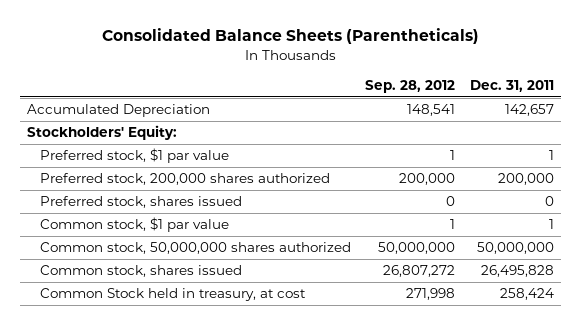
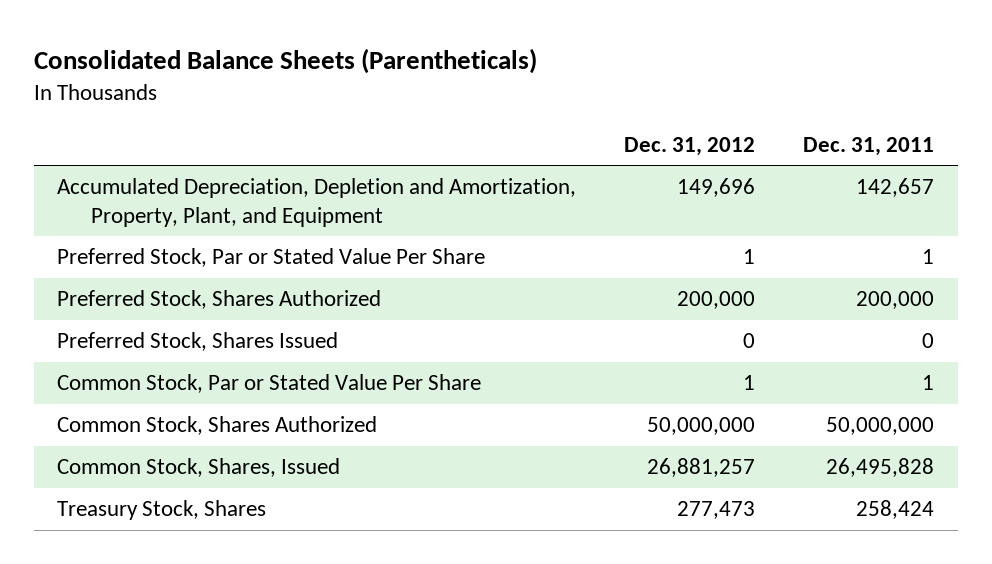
[365,79,456,93] Sep. 28, 2012 -> none
none -> [624,136,756,156] Dec. 31, 2012
[27,125,178,141] Stockholders' Equity: -> none
[27,104,211,118] Accumulated Depreciation -> [57,178,577,227] Accumulated Depreciation, Depletion and Amortization, Property, Plant, and Equipment
[39,148,229,164] Preferred stock, $1 par value -> [57,248,486,268] Preferred Stock, Par or Stated Value Per Share
[39,173,330,186] Preferred stock, 200,000 shares authorized -> [57,290,382,310] Preferred Stock, Shares Authorized
[39,196,242,209] Preferred stock, shares issued -> [57,332,339,352] Preferred Stock, Shares Issued
[39,217,229,233] Common stock, $1 par value -> [57,374,482,394] Common Stock, Par or Stated Value Per Share
[39,242,351,255] Common stock, 50,000,000 shares authorized -> [57,416,378,436] Common Stock, Shares Authorized
[39,265,242,278] Common stock, shares issued -> [57,458,341,478] Common Stock, Shares, Issued
[39,288,306,302] Common Stock held in treasury, at cost -> [57,500,267,521] Treasury Stock, Shares

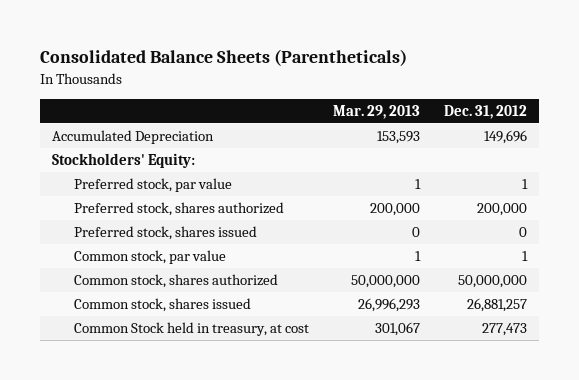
[803,136,935,156] Dec. 31, 2011 -> none
none -> [333,104,421,119] Mar. 29, 2013
[57,178,577,227] Accumulated Depreciation, Depletion and Amortization, Property, Plant, and Equipment -> [51,130,214,145] Accumulated Depreciation
none -> [51,153,195,169] Stockholders' Equity:
[57,248,486,268] Preferred Stock, Par or Stated Value Per Share -> [73,178,232,193] Preferred stock, par value
[57,290,382,310] Preferred Stock, Shares Authorized -> [73,202,284,217] Preferred stock, shares authorized
[57,332,339,352] Preferred Stock, Shares Issued -> [73,226,257,241] Preferred stock, shares issued
[57,374,482,394] Common Stock, Par or Stated Value Per Share -> [73,250,226,265] Common stock, par value
[57,416,378,436] Common Stock, Shares Authorized -> [73,274,278,289] Common stock, shares authorized
[57,458,341,478] Common Stock, Shares, Issued -> [73,298,251,313] Common stock, shares issued
[57,500,267,521] Treasury Stock, Shares -> [73,322,309,337] Common Stock held in treasury, at cost

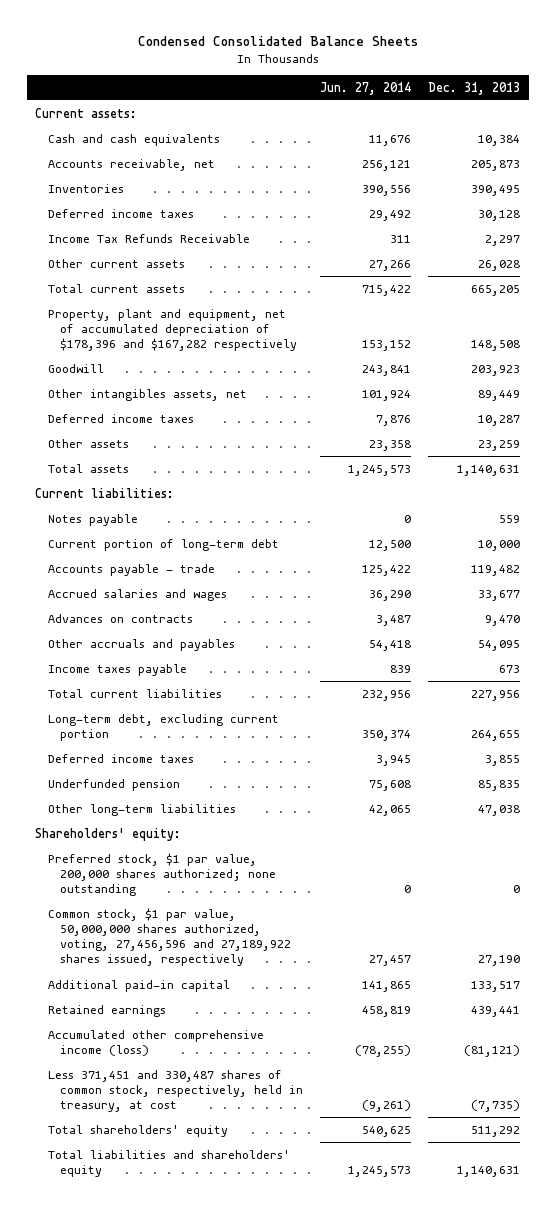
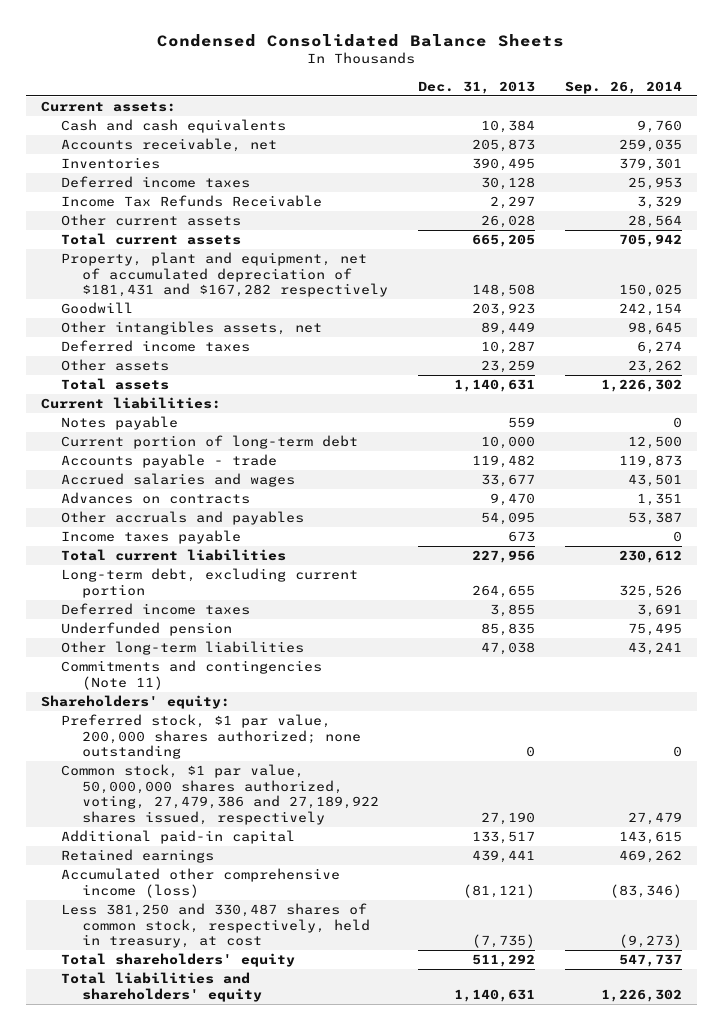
[320,81,412,95] Jun. 27, 2014 -> none
none -> [564,80,682,94] Sep. 26, 2014
[47,308,298,352] Property, plant and equipment, net of accumulated depreciation of $178,396 and $167,282 respectively -> [61,252,388,298] Property, plant and equipment, net of accumulated depreciation of $181,431 and $167,282 respectively
none -> [61,660,323,690] Commitments and contingencies (Note 11)
[47,907,292,967] Common stock, $1 par value, 50,000,000 shares authorized, voting, 27,456,596 and 27,189,922 shares issued, respectively -> [61,764,379,826] Common stock, $1 par value, 50,000,000 shares authorized, voting, 27,479,386 and 27,189,922 shares issued, respectively
[47,1069,304,1113] Less 371,451 and 330,487 shares of common stock, respectively, held in treasury, at cost -> [61,903,370,949] Less 381,250 and 330,487 shares of common stock, respectively, held in treasury, at cost

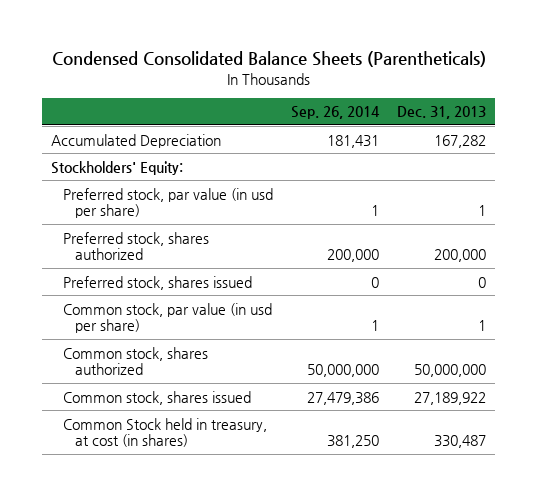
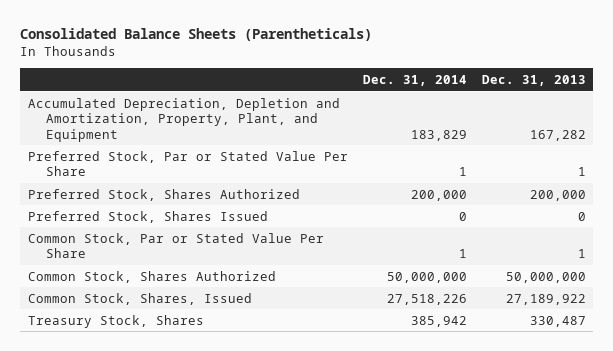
[51,51,486,68] Condensed Consolidated Balance Sheets (Parentheticals) -> [20,28,373,42] Consolidated Balance Sheets (Parentheticals)
[291,106,381,120] Sep. 26, 2014 -> none
none -> [362,74,467,86] Dec. 31, 2014
[51,160,184,175] Stockholders' Equity: -> none
[51,133,222,148] Accumulated Depreciation -> [27,97,340,142] Accumulated Depreciation, Depletion and Amortization, Property, Plant, and Equipment
[63,187,274,219] Preferred stock, par value (in usd per share) -> [27,150,348,177] Preferred Stock, Par or Stated Value Per Share
[63,231,210,261] Preferred stock, shares authorized -> [27,188,300,201] Preferred Stock, Shares Authorized
[63,275,253,290] Preferred stock, shares issued -> [27,210,268,223] Preferred Stock, Shares Issued
[63,302,273,334] Common stock, par value (in usd per share) -> [27,232,324,259] Common Stock, Par or Stated Value Per Share
[63,346,209,376] Common stock, shares authorized -> [27,270,276,283] Common Stock, Shares Authorized
[63,390,252,405] Common stock, shares issued -> [27,292,252,305] Common Stock, Shares, Issued
[63,417,268,448] Common Stock held in treasury, at cost (in shares) -> [27,314,204,328] Treasury Stock, Shares

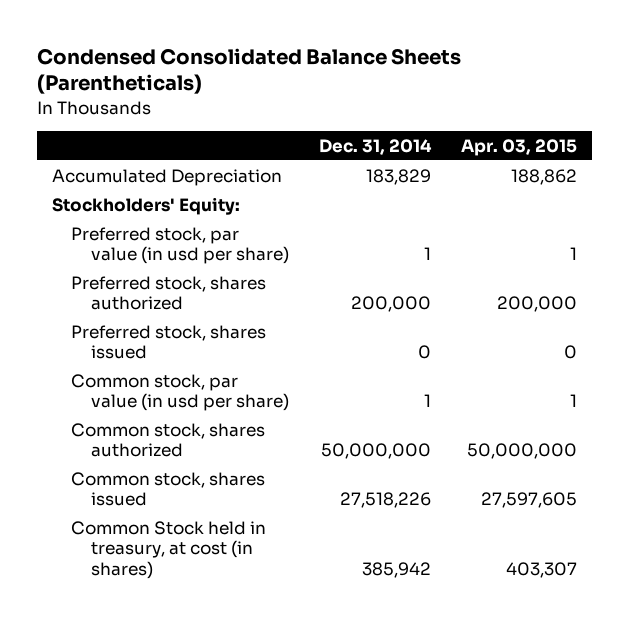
[20,28,373,42] Consolidated Balance Sheets (Parentheticals) -> [36,47,461,95] Condensed Consolidated Balance Sheets (Parentheticals)
[481,74,586,86] Dec. 31, 2013 -> none
none -> [460,138,577,156] Apr. 03, 2015
[27,97,340,142] Accumulated Depreciation, Depletion and Amortization, Property, Plant, and Equipment -> [51,168,282,186] Accumulated Depreciation
none -> [51,196,240,215] Stockholders' Equity:
[27,150,348,177] Preferred Stock, Par or Stated Value Per Share -> [71,226,289,265] Preferred stock, par value (in usd per share)
[27,188,300,201] Preferred Stock, Shares Authorized -> [71,275,267,311] Preferred stock, shares authorized
[27,210,268,223] Preferred Stock, Shares Issued -> [71,324,267,360] Preferred stock, shares issued
[27,232,324,259] Common Stock, Par or Stated Value Per Share -> [71,373,289,412] Common stock, par value (in usd per share)
[27,270,276,283] Common Stock, Shares Authorized -> [71,422,266,458] Common stock, shares authorized
[27,292,252,305] Common Stock, Shares, Issued -> [71,471,266,507] Common stock, shares issued
[27,314,204,328] Treasury Stock, Shares -> [71,520,267,579] Common Stock held in treasury, at cost (in shares)

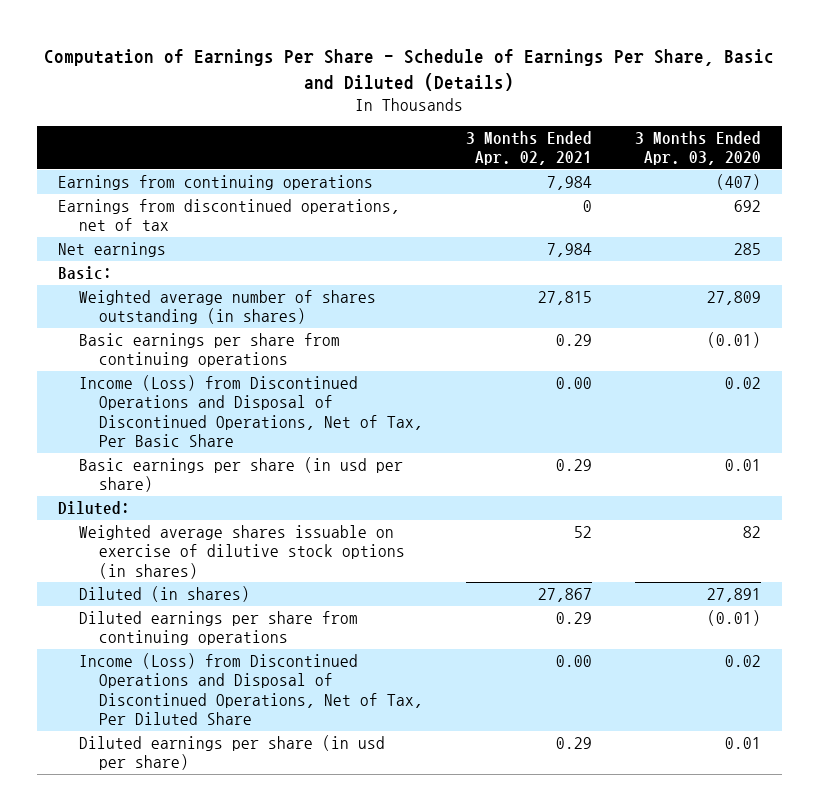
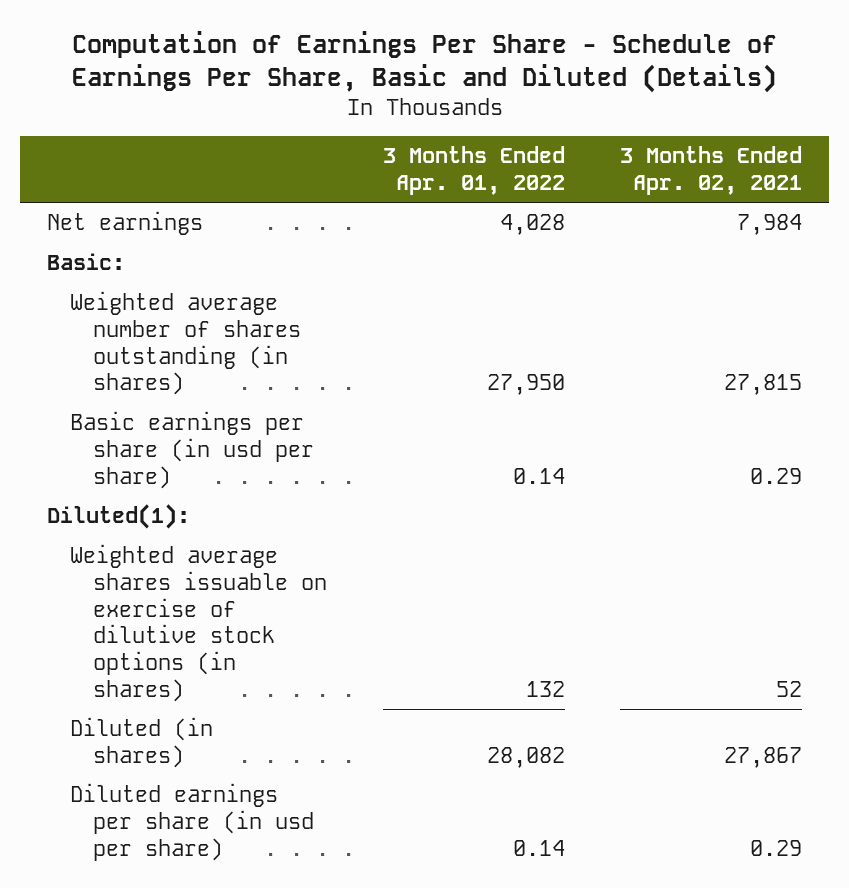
[634,130,761,166] 3 Months Ended Apr. 03, 2020 -> none
none -> [382,146,565,196] 3 Months Ended Apr. 01, 2022
[58,175,374,191] Earnings from continuing operations -> none
[58,199,401,232] Earnings from discontinued operations, net of tax -> none
[78,333,340,368] Basic earnings per share from continuing operations -> none
[78,375,424,448] Income (Loss) from Discontinued Operations and Disposal of Discontinued Operations, Net of Tax, Per Basic Share -> none
[58,501,131,516] Diluted: -> [47,504,191,530] Diluted(1):
[78,611,358,646] Diluted earnings per share from continuing operations -> none
[78,653,424,726] Income (Loss) from Discontinued Operations and Disposal of Discontinued Operations, Net of Tax, Per Diluted Share -> none

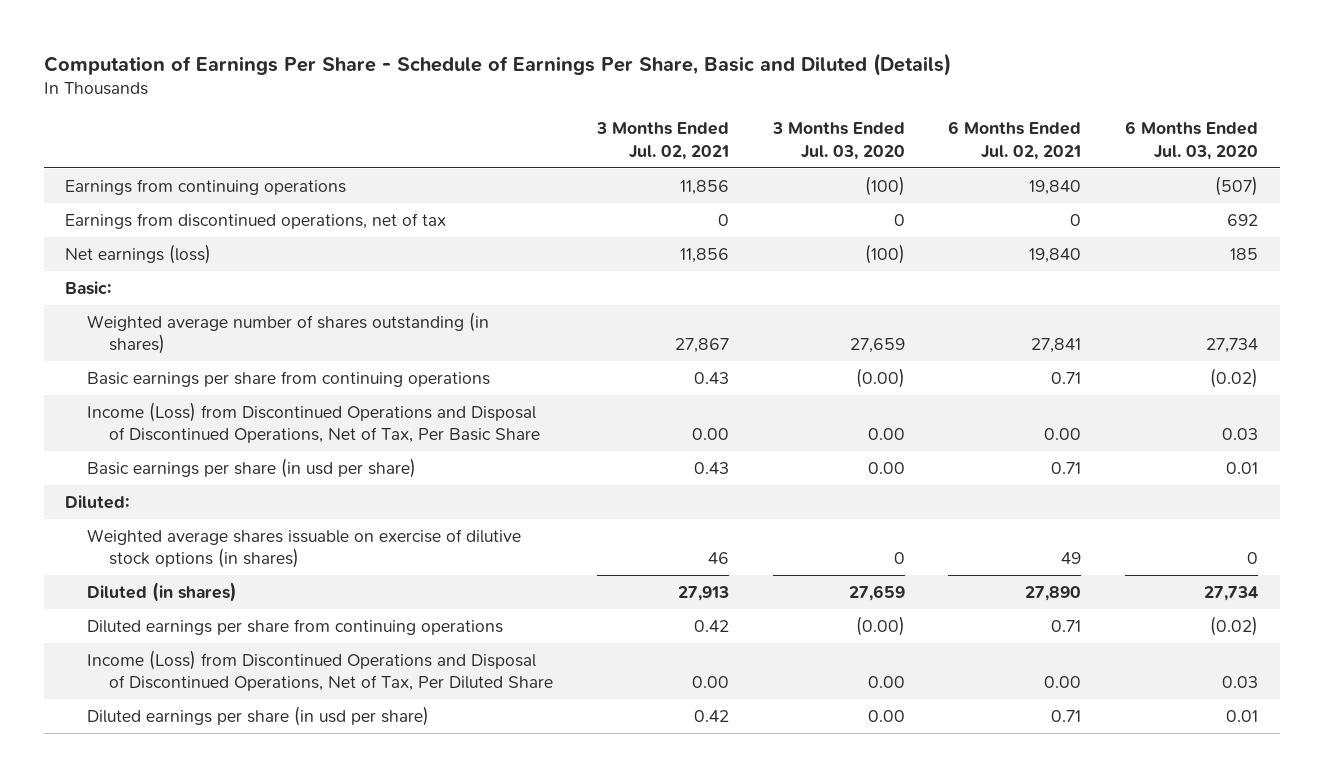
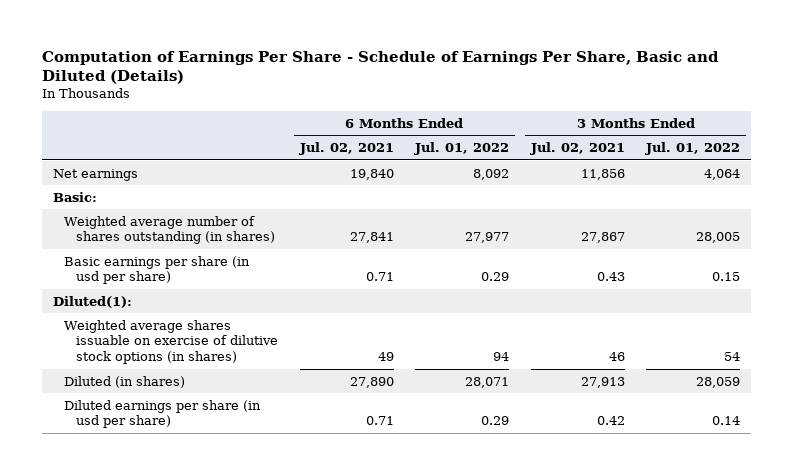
[771,122,905,161] 3 Months Ended Jul. 03, 2020 -> none
[1124,121,1258,161] 6 Months Ended Jul. 03, 2020 -> none
none -> [414,142,510,156] Jul. 01, 2022
none -> [645,142,741,156] Jul. 01, 2022
[65,178,347,195] Earnings from continuing operations -> none
[65,212,447,229] Earnings from discontinued operations, net of tax -> none
[65,243,212,264] Net earnings (loss) -> [52,168,138,181] Net earnings
[87,370,491,387] Basic earnings per share from continuing operations -> none
[87,401,541,444] Income (Loss) from Discontinued Operations and Disposal of Discontinued Operations, Net of Tax, Per Basic Share -> none
[65,494,130,509] Diluted: -> [52,295,132,308] Diluted(1):
[87,618,504,635] Diluted earnings per share from continuing operations -> none
[87,649,554,692] Income (Loss) from Discontinued Operations and Disposal of Discontinued Operations, Net of Tax, Per Diluted Share -> none

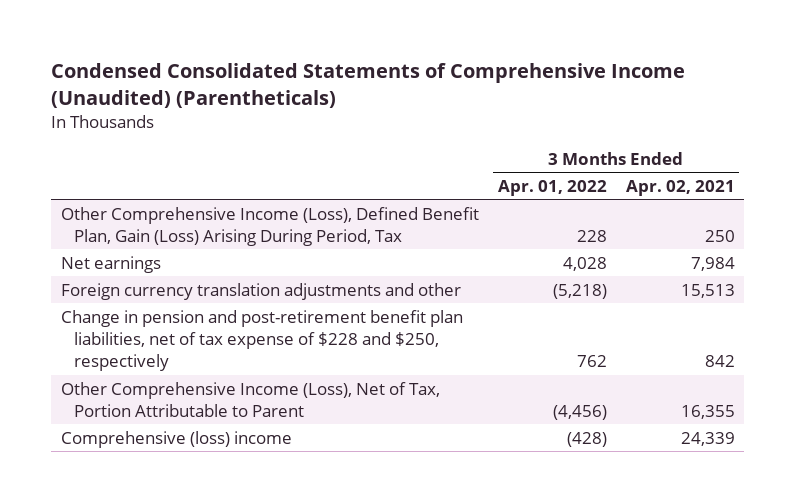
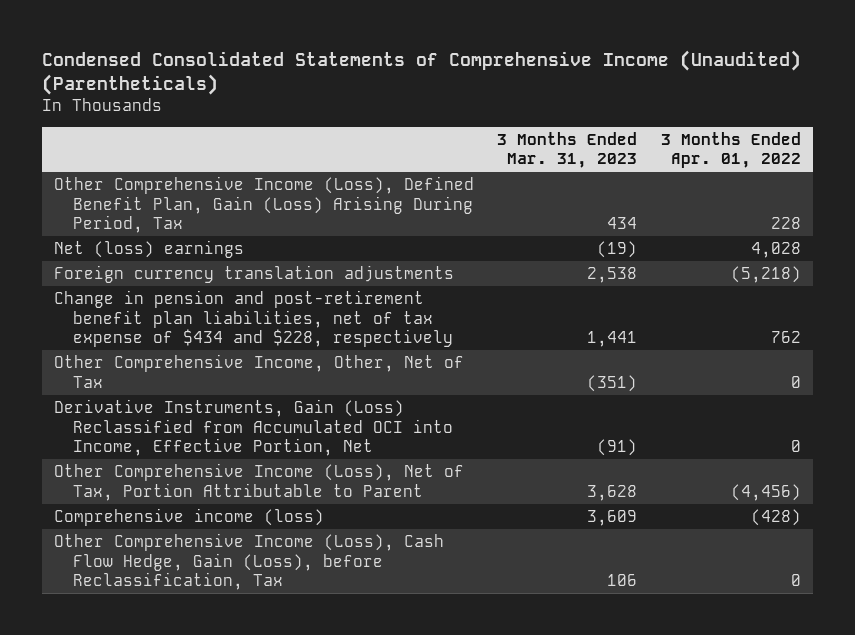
[625,180,735,197] Apr. 02, 2021 -> none
none -> [497,131,638,169] 3 Months Ended Mar. 31, 2023
[60,255,161,273] Net earnings -> [53,239,244,258] Net (loss) earnings
[60,282,461,300] Foreign currency translation adjustments and other -> [53,264,454,283] Foreign currency translation adjustments
[60,309,463,372] Change in pension and post-retirement benefit plan liabilities, net of tax expense of $228 and $250, respectively -> [53,289,453,348] Change in pension and post-retirement benefit plan liabilities, net of tax expense of $434 and $228, respectively
none -> [53,353,464,388] Other Comprehensive Income, Other, Net of Tax
none -> [53,398,453,457] Derivative Instruments, Gain (Loss) Reclassified from Accumulated OCI into Income, Effective Portion, Net
[60,430,292,448] Comprehensive (loss) income -> [53,507,324,526] Comprehensive income (loss)
none -> [53,532,444,591] Other Comprehensive Income (Loss), Cash Flow Hedge, Gain (Loss), before Reclassification, Tax

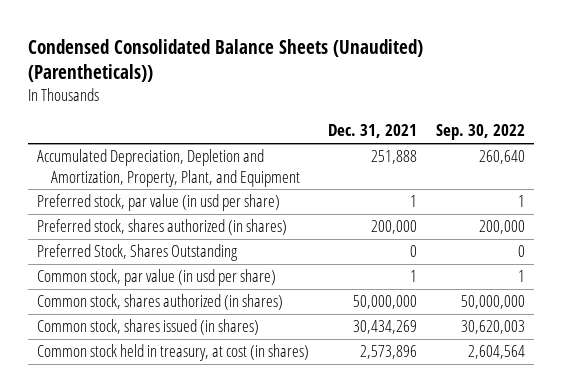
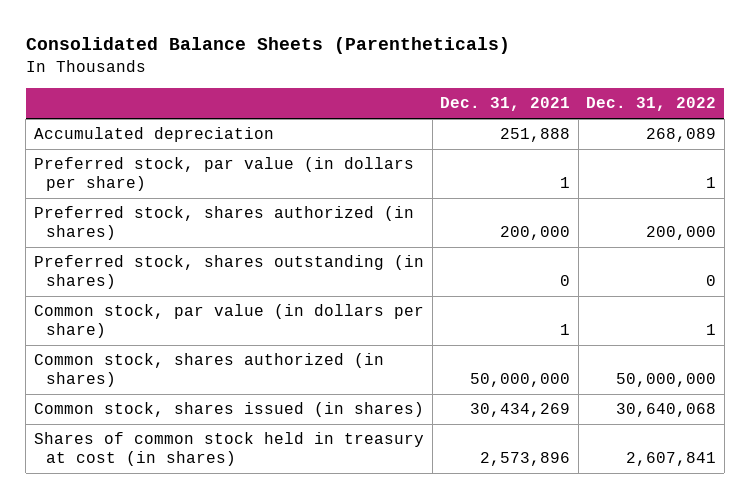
[27,38,423,83] Condensed Consolidated Balance Sheets (Unaudited) (Parentheticals)) -> [25,37,510,55] Consolidated Balance Sheets (Parentheticals)
[435,124,525,141] Sep. 30, 2022 -> none
none -> [586,97,717,112] Dec. 31, 2022
[37,149,301,187] Accumulated Depreciation, Depletion and Amortization, Property, Plant, and Equipment -> [33,127,274,143] Accumulated depreciation
[37,194,281,212] Preferred stock, par value (in usd per share) -> [33,157,414,192] Preferred stock, par value (in dollars per share)
[37,244,239,262] Preferred Stock, Shares Outstanding -> [33,255,424,290] Preferred stock, shares outstanding (in shares)
[37,269,277,287] Common stock, par value (in usd per share) -> [33,304,424,339] Common stock, par value (in dollars per share)
[37,344,310,362] Common stock held in treasury, at cost (in shares) -> [33,432,424,467] Shares of common stock held in treasury at cost (in shares)

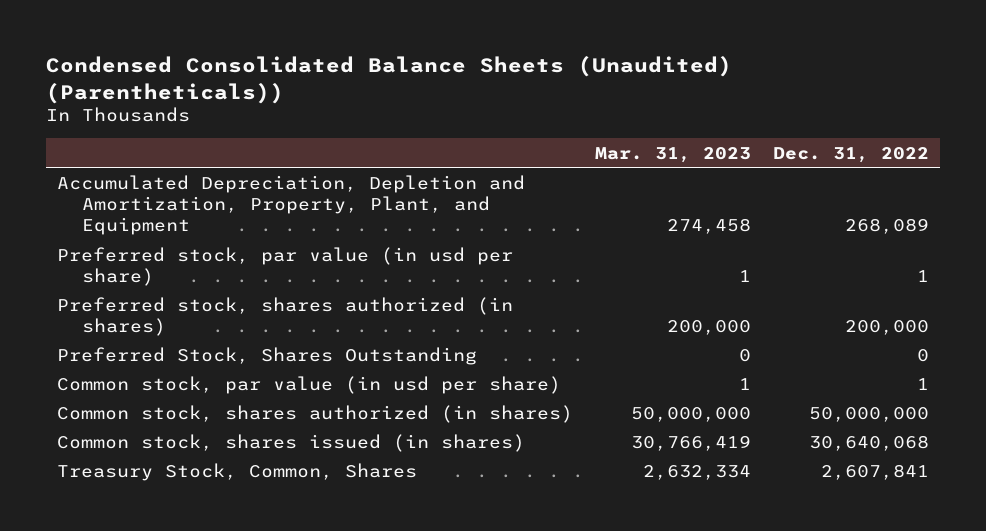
[25,37,510,55] Consolidated Balance Sheets (Parentheticals) -> [46,56,733,104] Condensed Consolidated Balance Sheets (Unaudited) (Parentheticals))
[440,97,571,112] Dec. 31, 2021 -> none
none -> [594,146,751,163] Mar. 31, 2023
[33,127,274,143] Accumulated depreciation -> [57,174,526,235] Accumulated Depreciation, Depletion and Amortization, Property, Plant, and Equipment
[33,157,414,192] Preferred stock, par value (in dollars per share) -> [57,246,514,286] Preferred stock, par value (in usd per share)
[33,255,424,290] Preferred stock, shares outstanding (in shares) -> [57,346,478,365] Preferred Stock, Shares Outstanding
[33,304,424,339] Common stock, par value (in dollars per share) -> [57,375,562,394] Common stock, par value (in usd per share)
[33,432,424,467] Shares of common stock held in treasury at cost (in shares) -> [57,462,418,481] Treasury Stock, Common, Shares

